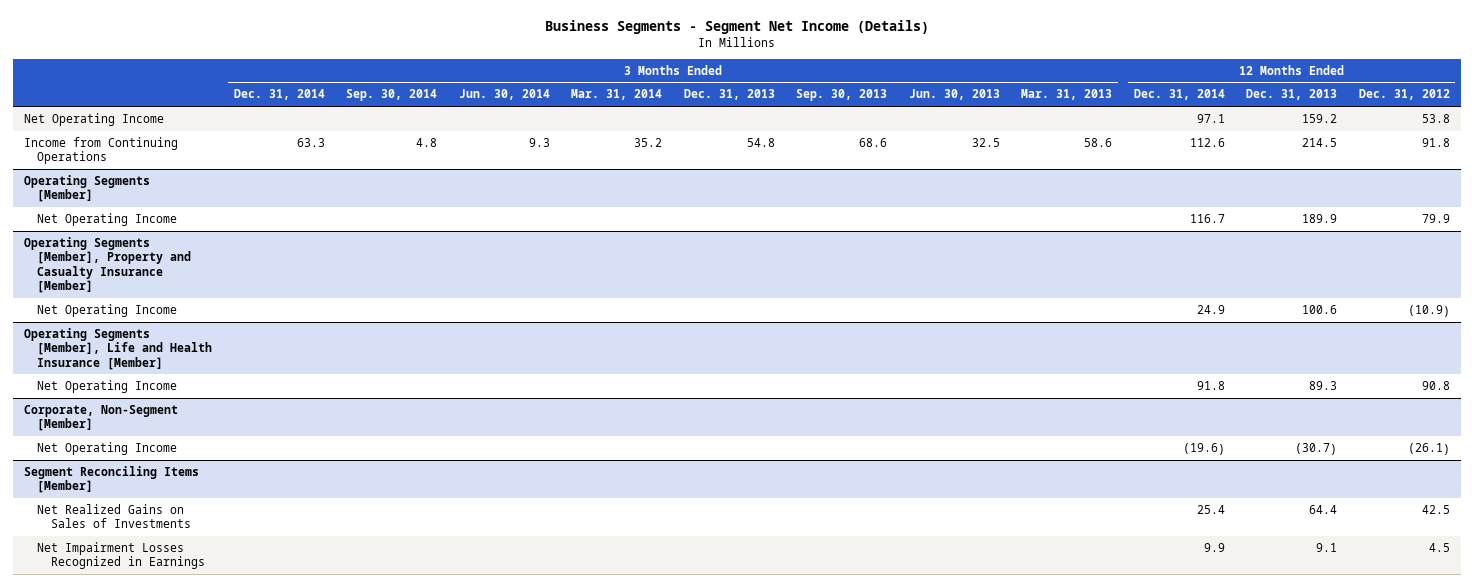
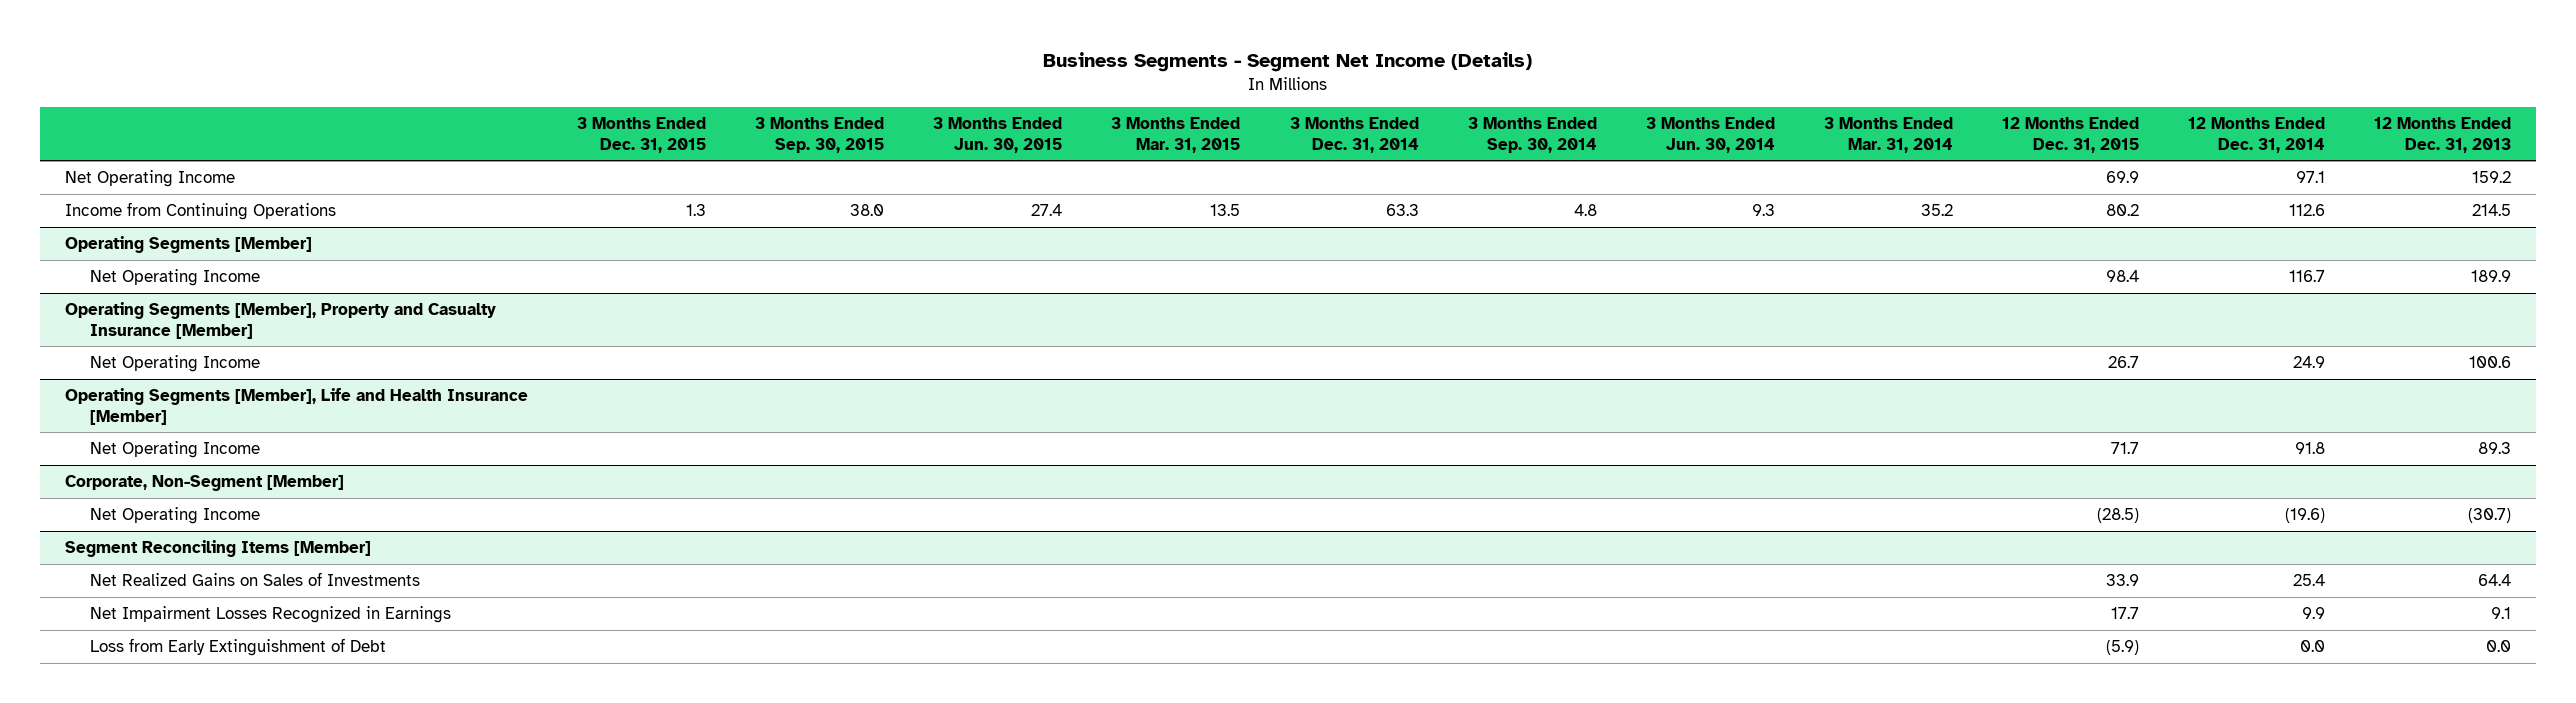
[683,89,775,101] Dec. 31, 2013 -> none
[796,89,888,102] Sep. 30, 2013 -> none
[908,89,1000,101] Jun. 30, 2013 -> none
[1021,89,1113,101] Mar. 31, 2013 -> none
[1358,89,1450,101] Dec. 31, 2012 -> none
none -> [576,117,706,153] 3 Months Ended Dec. 31, 2015
none -> [755,117,885,153] 3 Months Ended Sep. 30, 2015
none -> [933,117,1063,153] 3 Months Ended Jun. 30, 2015
none -> [1111,117,1241,153] 3 Months Ended Mar. 31, 2015
none -> [2002,117,2140,153] 12 Months Ended Dec. 31, 2015
none -> [90,638,387,657] Loss from Early Extinguishment of Debt

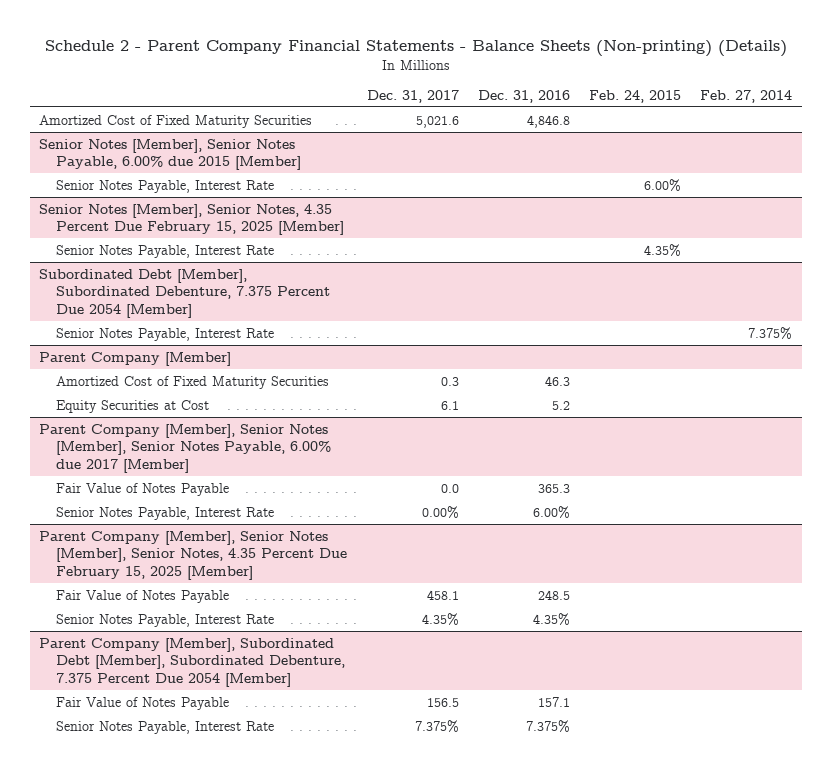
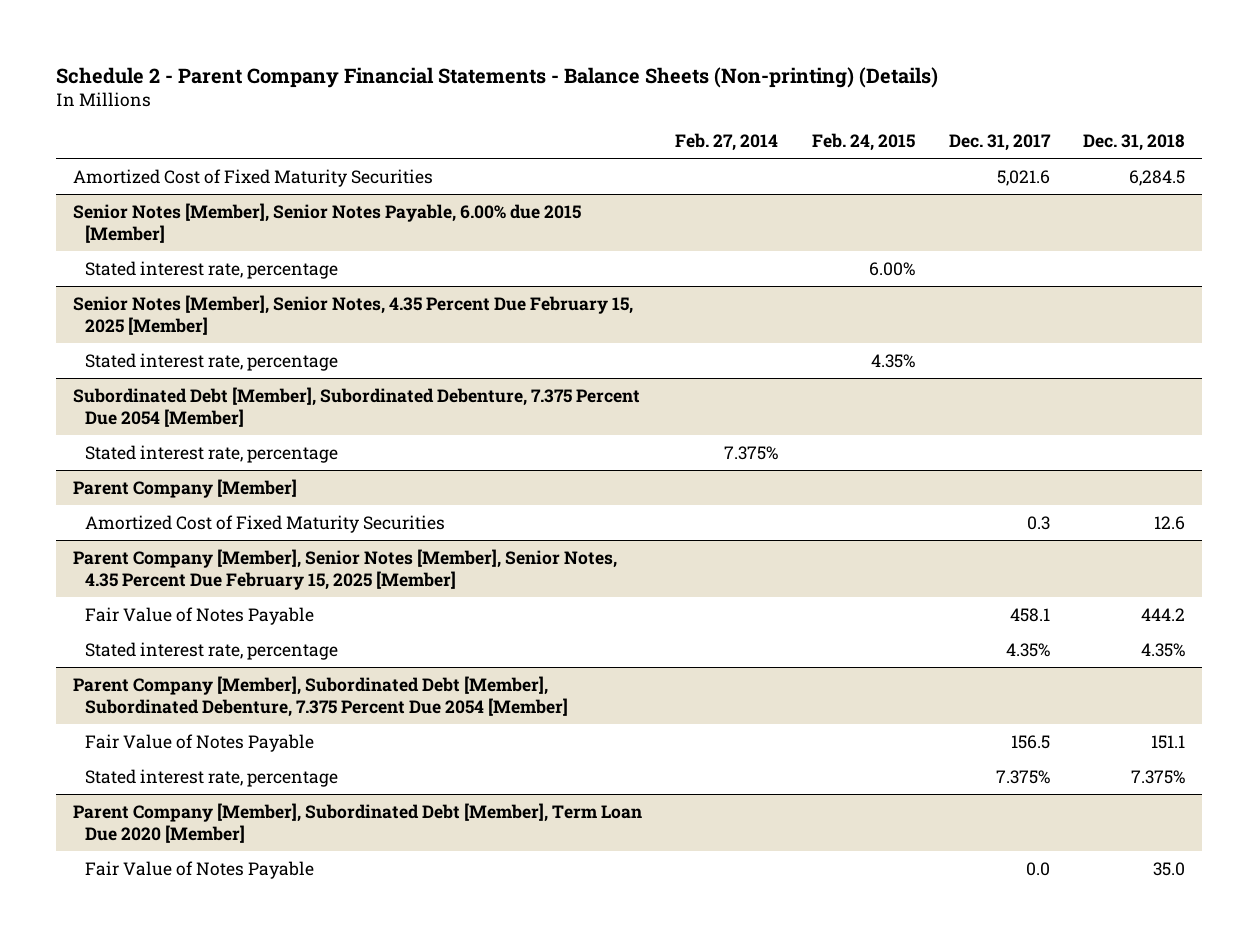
[477,89,570,103] Dec. 31, 2016 -> none
none -> [1083,133,1186,151] Dec. 31, 2018
[56,179,275,193] Senior Notes Payable, Interest Rate -> [84,260,338,279] Stated interest rate, percentage
[56,244,275,258] Senior Notes Payable, Interest Rate -> [84,352,338,371] Stated interest rate, percentage
[56,327,275,341] Senior Notes Payable, Interest Rate -> [84,444,338,463] Stated interest rate, percentage
[56,399,210,413] Equity Securities at Cost -> none
[39,423,332,474] Parent Company [Member], Senior Notes [Member], Senior Notes Payable, 6.00% due 2017 [Member] -> none
[56,482,230,496] Fair Value of Notes Payable -> none
[56,506,275,520] Senior Notes Payable, Interest Rate -> none
[56,613,275,627] Senior Notes Payable, Interest Rate -> [84,641,338,660] Stated interest rate, percentage
[56,720,275,734] Senior Notes Payable, Interest Rate -> [84,768,338,787] Stated interest rate, percentage
none -> [72,802,642,843] Parent Company [Member], Subordinated Debt [Member], Term Loan Due 2020 [Member]
none -> [84,860,314,879] Fair Value of Notes Payable

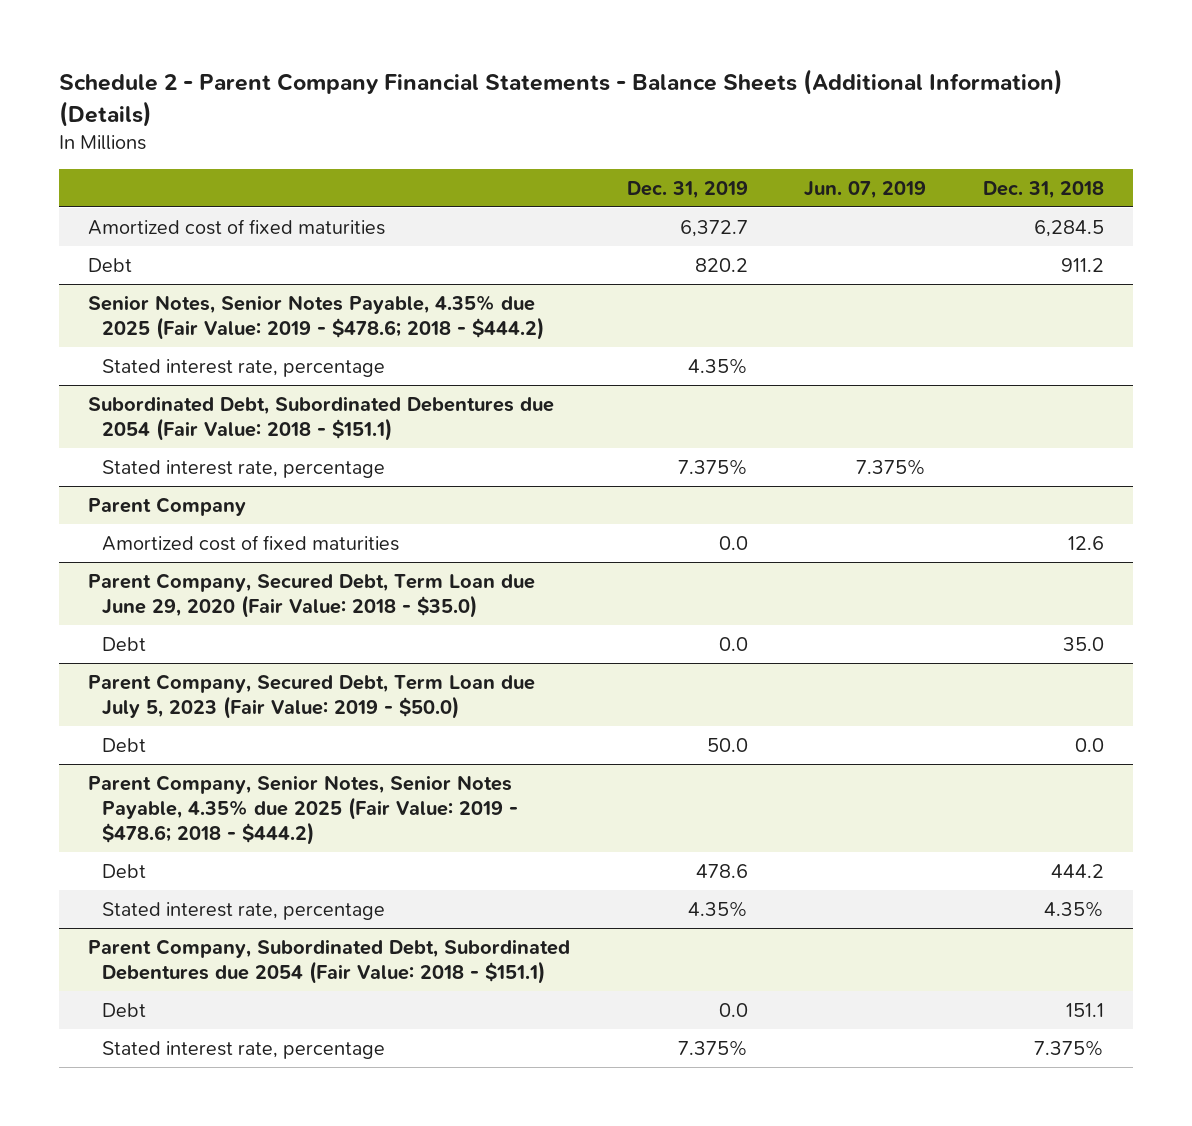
[55,66,938,88] Schedule 2 - Parent Company Financial Statements - Balance Sheets (Non-printing) (Details) -> [59,69,1064,127] Schedule 2 - Parent Company Financial Statements - Balance Sheets (Additional Information) (Details)
[675,132,779,151] Feb. 27, 2014 -> none
[811,132,915,151] Feb. 24, 2015 -> none
[948,133,1051,151] Dec. 31, 2017 -> none
none -> [626,180,748,199] Dec. 31, 2019
none -> [804,180,927,199] Jun. 07, 2019
[72,202,581,243] Senior Notes [Member], Senior Notes Payable, 6.00% due 2015 [Member] -> none
[84,260,338,279] Stated interest rate, percentage -> none
[72,294,633,335] Senior Notes [Member], Senior Notes, 4.35 Percent Due February 15, 2025 [Member] -> none
[72,168,433,187] Amortized Cost of Fixed Maturity Securities -> [87,218,385,235] Amortized cost of fixed maturities
none -> [87,257,132,272] Debt
none -> [87,294,544,340] Senior Notes, Senior Notes Payable, 4.35% due 2025 (Fair Value: 2019 - $478.6; 2018 - $444.2)
[72,386,640,427] Subordinated Debt [Member], Subordinated Debenture, 7.375 Percent Due 2054 [Member] -> none
none -> [87,395,554,441] Subordinated Debt, Subordinated Debentures due 2054 (Fair Value: 2018 - $151.1)
[72,548,617,590] Parent Company [Member], Senior Notes [Member], Senior Notes, 4.35 Percent Due February 15, 2025 [Member] -> none
[72,478,297,498] Parent Company [Member] -> [87,496,246,516] Parent Company
[84,514,445,533] Amortized Cost of Fixed Maturity Securities -> [101,534,399,551] Amortized cost of fixed maturities
none -> [87,572,535,618] Parent Company, Secured Debt, Term Loan due June 29, 2020 (Fair Value: 2018 - $35.0)
none -> [101,636,146,651] Debt
none -> [87,673,535,719] Parent Company, Secured Debt, Term Loan due July 5, 2023 (Fair Value: 2019 - $50.0)
none -> [101,737,146,752] Debt
none -> [87,774,518,846] Parent Company, Senior Notes, Senior Notes Payable, 4.35% due 2025 (Fair Value: 2019 - $478.6; 2018 - $444.2)
[84,606,314,625] Fair Value of Notes Payable -> [101,863,146,878] Debt
[72,675,568,717] Parent Company [Member], Subordinated Debt [Member], Subordinated Debenture, 7.375 Percent Due 2054 [Member] -> none
none -> [87,938,570,984] Parent Company, Subordinated Debt, Subordinated Debentures due 2054 (Fair Value: 2018 - $151.1)
[84,733,314,752] Fair Value of Notes Payable -> [101,1002,146,1017] Debt
[72,802,642,843] Parent Company [Member], Subordinated Debt [Member], Term Loan Due 2020 [Member] -> none
[84,860,314,879] Fair Value of Notes Payable -> none

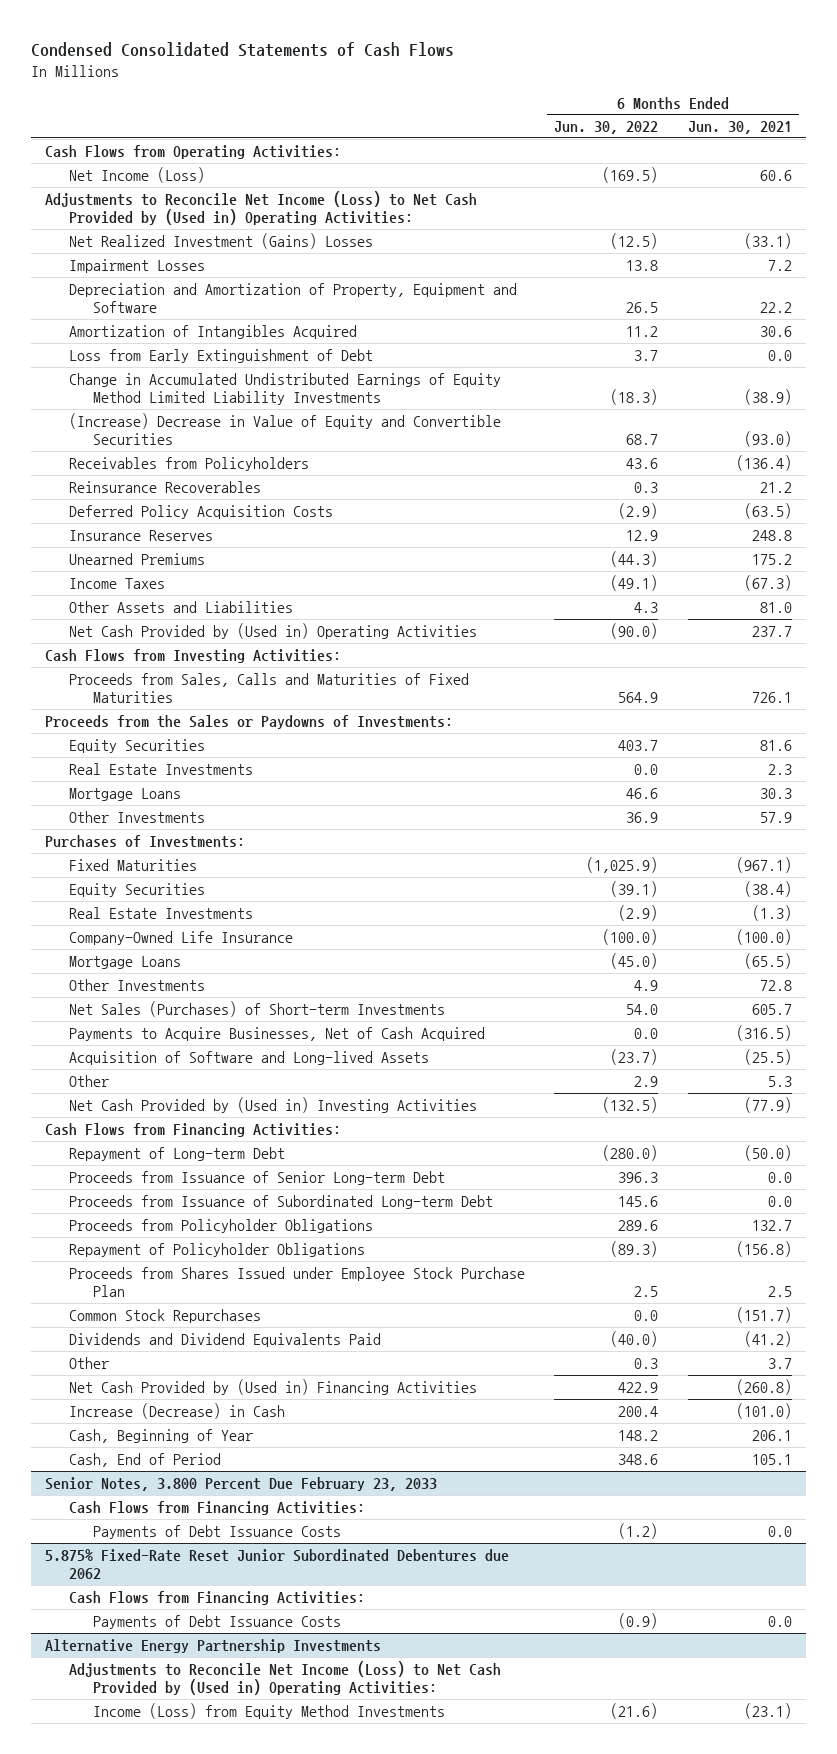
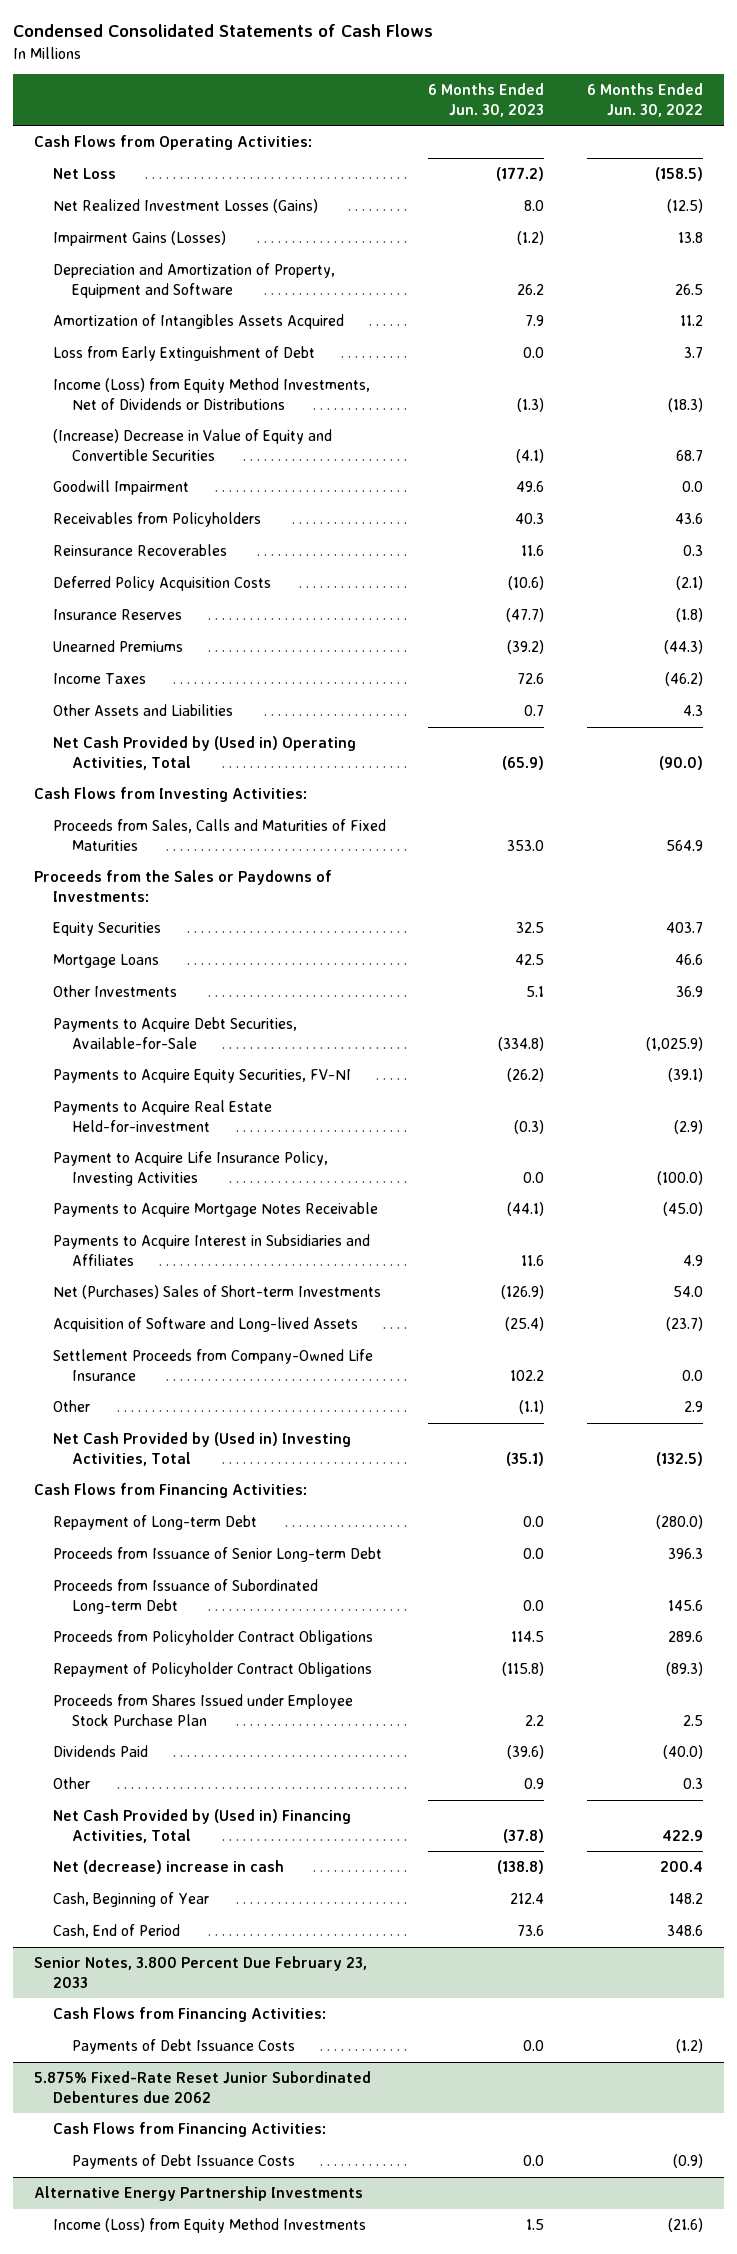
[687,121,792,135] Jun. 30, 2021 -> none
none -> [428,83,545,117] 6 Months Ended Jun. 30, 2023
[45,190,478,226] Adjustments to Reconcile Net Income (Loss) to Net Cash Provided by (Used in) Operating Activities: -> none
[68,166,205,183] Net Income (Loss) -> [53,168,117,180] Net Loss
[602,166,659,183] (169.5) -> [654,167,703,182] (158.5)
[68,232,373,249] Net Realized Investment (Gains) Losses -> [53,199,319,214] Net Realized Investment Losses (Gains)
[68,258,205,273] Impairment Losses -> [53,231,227,247] Impairment Gains (Losses)
[68,324,357,339] Amortization of Intangibles Acquired -> [53,314,345,330] Amortization of Intangibles Assets Acquired
[68,372,501,406] Change in Accumulated Undistributed Earnings of Equity Method Limited Liability Investments -> [53,378,371,410] Income (Loss) from Equity Method Investments, Net of Dividends or Distributions
none -> [53,480,190,496] Goodwill Impairment
[618,502,659,519] (2.9) -> [675,576,703,591] (2.1)
[626,529,659,541] 12.9 -> [675,608,703,623] (1.8)
[610,574,659,591] (49.1) -> [664,672,703,687] (46.2)
[68,622,477,639] Net Cash Provided by (Used in) Operating Activities -> [53,736,357,770] Net Cash Provided by (Used in) Operating Activities, Total
[68,762,253,775] Real Estate Investments -> none
[45,834,246,848] Purchases of Investments: -> none
[68,1026,485,1041] Payments to Acquire Businesses, Net of Cash Acquired -> none
[68,858,197,871] Fixed Maturities -> [53,1017,298,1049] Payments to Acquire Debt Securities, Available-for-Sale
[68,882,205,897] Equity Securities -> [53,1069,352,1084] Payments to Acquire Equity Securities, FV-NI
[68,906,253,919] Real Estate Investments -> [53,1100,273,1132] Payments to Acquire Real Estate Held-for-investment
[68,930,293,945] Company-Owned Life Insurance -> [53,1151,329,1186] Payment to Acquire Life Insurance Policy, Investing Activities
[68,955,181,969] Mortgage Loans -> [53,1202,379,1218] Payments to Acquire Mortgage Notes Receivable
[68,978,205,991] Other Investments -> [53,1234,371,1266] Payments to Acquire Interest in Subsidiaries and Affiliates
[68,1000,445,1017] Net Sales (Purchases) of Short-term Investments -> [53,1285,382,1300] Net (Purchases) Sales of Short-term Investments
none -> [53,1349,374,1381] Settlement Proceeds from Company-Owned Life Insurance
[68,1096,477,1113] Net Cash Provided by (Used in) Investing Activities -> [53,1432,352,1466] Net Cash Provided by (Used in) Investing Activities, Total
[68,1218,373,1233] Proceeds from Policyholder Obligations -> [53,1630,374,1646] Proceeds from Policyholder Contract Obligations
[68,1242,365,1257] Repayment of Policyholder Obligations -> [53,1662,373,1678] Repayment of Policyholder Contract Obligations
[68,1308,261,1323] Common Stock Repurchases -> none
[68,1332,381,1347] Dividends and Dividend Equivalents Paid -> [53,1745,149,1758] Dividends Paid
[68,1378,477,1395] Net Cash Provided by (Used in) Financing Activities -> [53,1809,352,1843] Net Cash Provided by (Used in) Financing Activities, Total
[68,1402,285,1419] Increase (Decrease) in Cash -> [53,1860,285,1875] Net (decrease) increase in cash
[68,1660,501,1696] Adjustments to Reconcile Net Income (Loss) to Net Cash Provided by (Used in) Operating Activities: -> none

